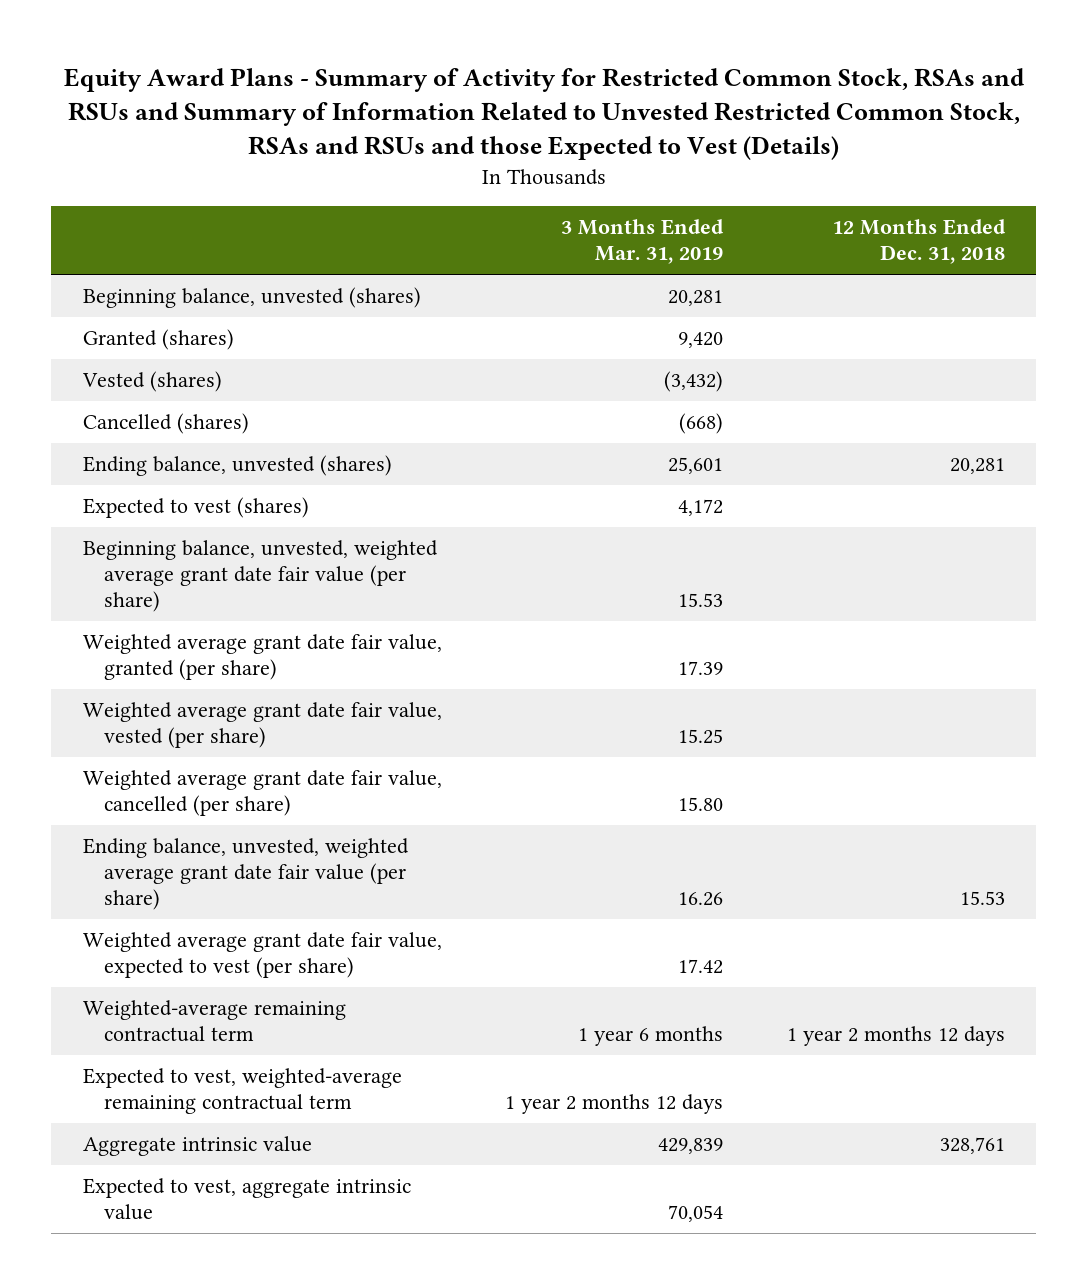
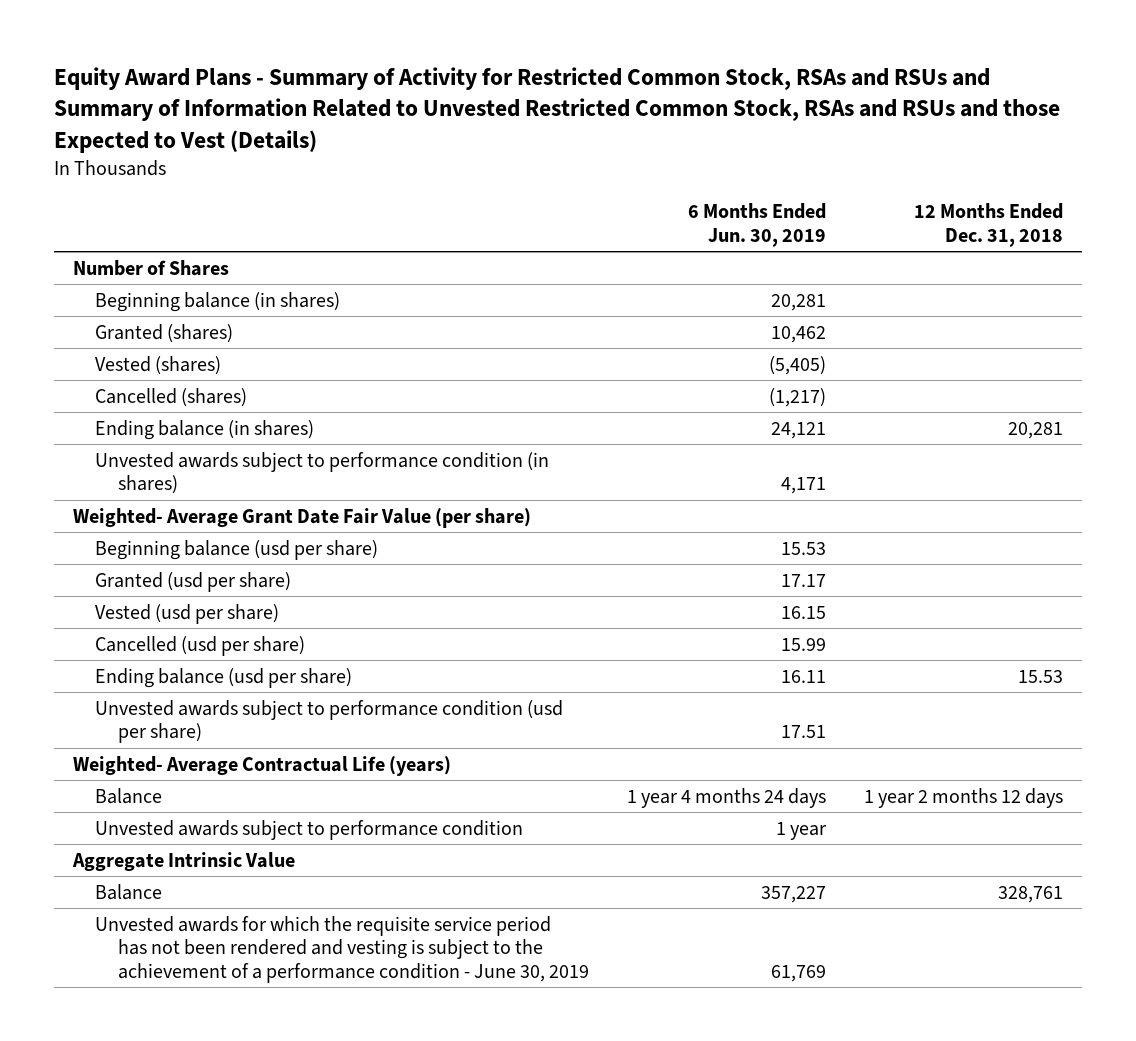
[561,219,725,265] 3 Months Ended Mar. 31, 2019 -> none
none -> [687,203,826,247] 6 Months Ended Jun. 30, 2019
none -> [72,259,229,276] Number of Shares
[82,287,421,309] Beginning balance, unvested (shares) -> [95,291,341,312] Beginning balance (in shares)
[82,455,392,477] Ending balance, unvested (shares) -> [95,419,315,440] Ending balance (in shares)
[82,497,309,519] Expected to vest (shares) -> [95,451,550,495] Unvested awards subject to performance condition (in shares)
none -> [72,507,531,528] Weighted- Average Grant Date Fair Value (per share)
[82,540,438,613] Beginning balance, unvested, weighted average grant date fair value (per share) -> [95,539,379,560] Beginning balance (usd per share)
[82,634,442,681] Weighted average grant date fair value, granted (per share) -> [95,571,292,592] Granted (usd per share)
[82,702,442,749] Weighted average grant date fair value, vested (per share) -> [95,603,280,624] Vested (usd per share)
[82,770,442,817] Weighted average grant date fair value, cancelled (per share) -> [95,635,306,656] Cancelled (usd per share)
[82,838,409,911] Ending balance, unvested, weighted average grant date fair value (per share) -> [95,667,353,688] Ending balance (usd per share)
[82,932,442,979] Weighted average grant date fair value, expected to vest (per share) -> [95,699,564,744] Unvested awards subject to performance condition (usd per share)
none -> [72,755,451,776] Weighted- Average Contractual Life (years)
[82,1000,346,1043] Weighted-average remaining contractual term -> [95,787,163,804] Balance
[82,1068,402,1115] Expected to vest, weighted-average remaining contractual term -> [95,819,524,840] Unvested awards subject to performance condition
none -> [71,851,295,871] Aggregate Intrinsic Value
[82,1136,312,1157] Aggregate intrinsic value -> [95,883,163,900] Balance
[82,1178,411,1221] Expected to vest, aggregate intrinsic value -> [95,915,589,983] Unvested awards for which the requisite service period has not been rendered and vesting is subject to the achievement of a performance condition - June 30, 2019

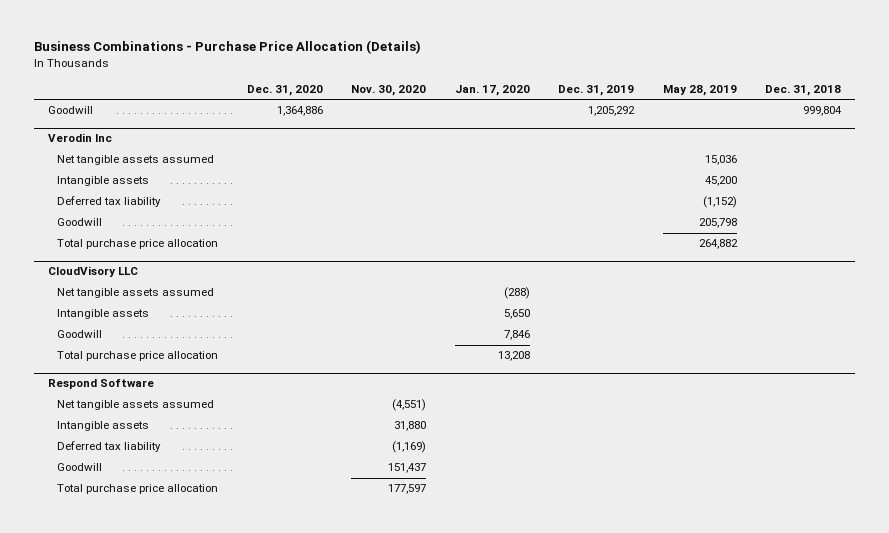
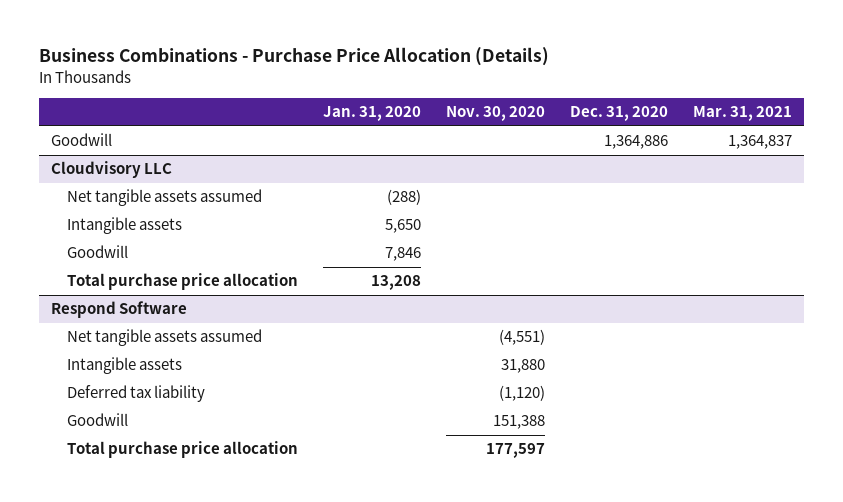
[454,84,530,96] Jan. 17, 2020 -> none
[558,84,635,96] Dec. 31, 2019 -> none
[662,84,737,96] May 28, 2019 -> none
[765,84,842,96] Dec. 31, 2018 -> none
none -> [323,106,422,122] Jan. 31, 2020
none -> [692,106,792,122] Mar. 31, 2021
[47,133,112,143] Verodin Inc -> none
[57,155,215,166] Net tangible assets assumed -> none
[57,176,150,187] Intangible assets -> none
[57,196,162,208] Deferred tax liability -> none
[57,218,103,227] Goodwill -> none
[57,239,219,250] Total purchase price allocation -> none
[47,266,138,278] CloudVisory LLC -> [51,161,173,179] Cloudvisory LLC
[392,441,427,454] (1,169) -> [499,385,546,402] (1,120)
[388,463,427,474] 151,437 -> [493,415,546,430] 151,388

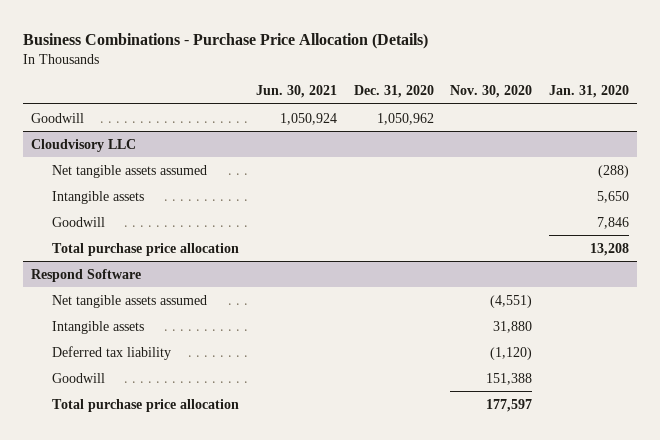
[692,106,792,122] Mar. 31, 2021 -> none
none -> [256,85,338,99] Jun. 30, 2021
[603,135,668,150] 1,364,886 -> [376,112,434,125] 1,050,962

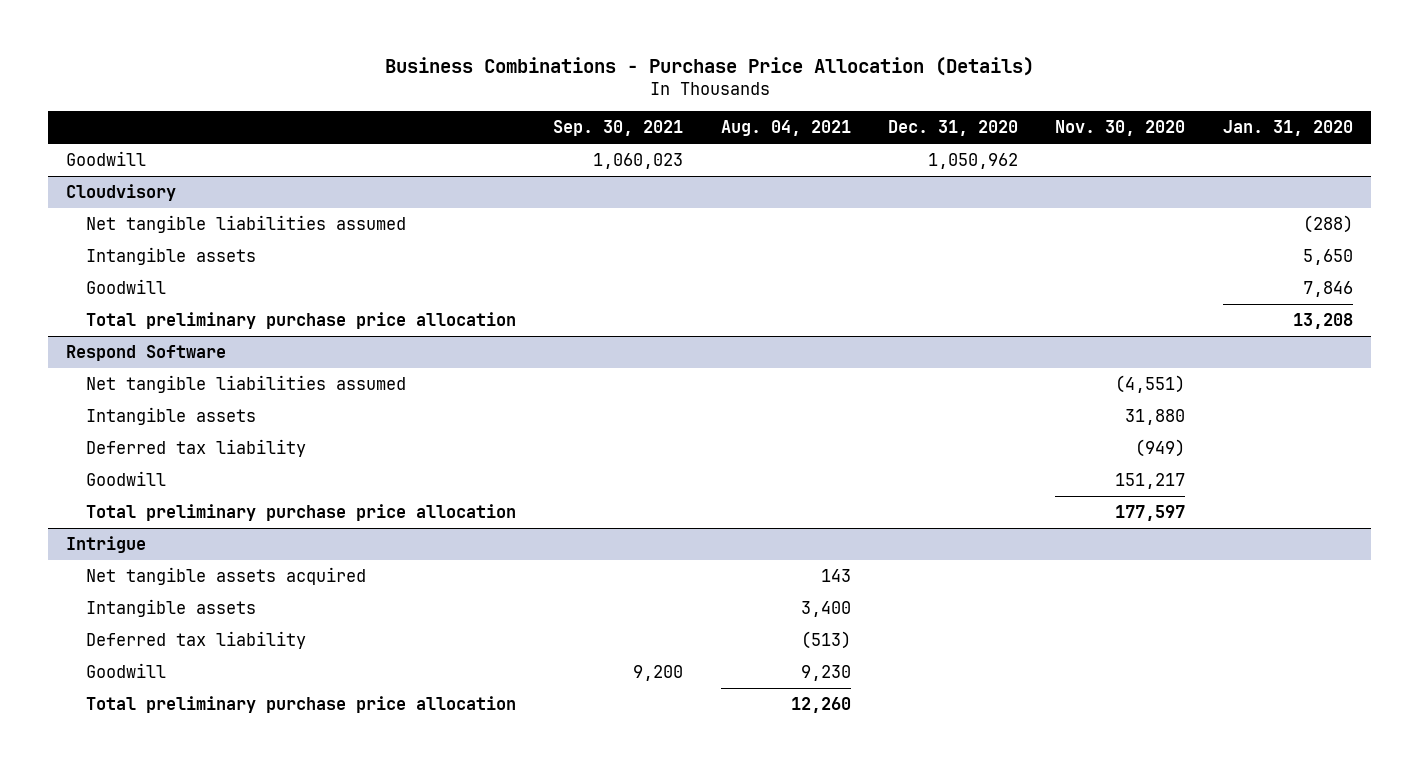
[256,85,338,99] Jun. 30, 2021 -> none
none -> [553,120,684,137] Sep. 30, 2021
none -> [720,120,851,137] Aug. 04, 2021
[31,138,137,152] Cloudvisory LLC -> [66,183,177,201] Cloudvisory
[52,164,208,178] Net tangible assets assumed -> [86,214,407,233] Net tangible liabilities assumed
[52,242,240,256] Total purchase price allocation -> [86,311,517,329] Total preliminary purchase price allocation
[52,294,208,308] Net tangible assets assumed -> [86,374,407,393] Net tangible liabilities assumed
[490,346,533,360] (1,120) -> [1135,438,1186,457] (949)
[486,372,533,385] 151,388 -> [1115,472,1186,489] 151,217
[52,398,240,412] Total purchase price allocation -> [86,503,517,521] Total preliminary purchase price allocation
none -> [66,535,147,553] Intrigue
none -> [86,566,367,585] Net tangible assets acquired
none -> [86,598,257,617] Intangible assets
none -> [86,630,307,649] Deferred tax liability
none -> [86,662,167,678] Goodwill
none -> [86,695,517,713] Total preliminary purchase price allocation

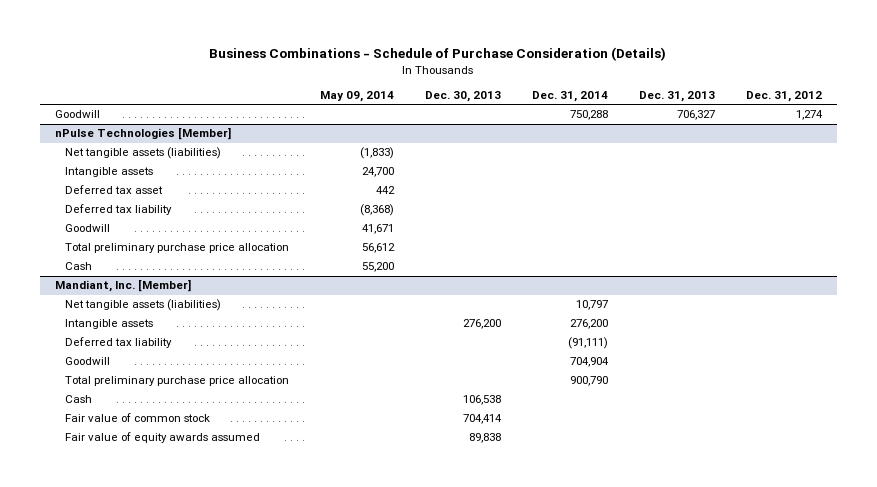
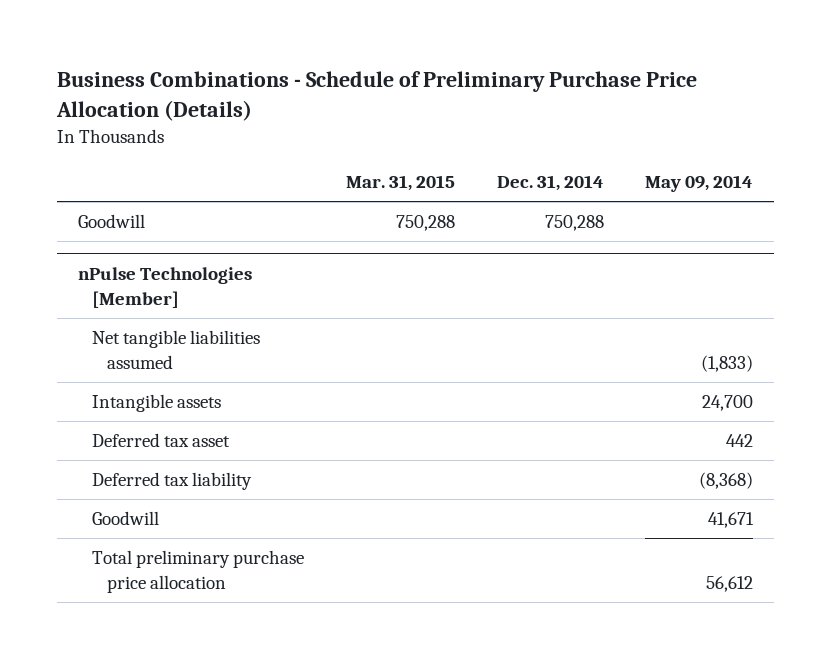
[209,46,667,61] Business Combinations - Schedule of Purchase Consideration (Details) -> [56,71,698,121] Business Combinations - Schedule of Preliminary Purchase Price Allocation (Details)
[425,90,502,102] Dec. 30, 2013 -> none
[638,90,715,102] Dec. 31, 2013 -> none
[745,90,822,102] Dec. 31, 2012 -> none
none -> [346,175,456,192] Mar. 31, 2015
[65,147,222,160] Net tangible assets (liabilities) -> [92,330,261,370] Net tangible liabilities assumed
[65,262,93,271] Cash -> none
[55,279,192,293] Mandiant, Inc. [Member] -> none
[65,299,222,312] Net tangible assets (liabilities) -> none
[65,319,154,330] Intangible assets -> none
[65,337,173,349] Deferred tax liability -> none
[65,357,111,366] Goodwill -> none
[65,376,290,387] Total preliminary purchase price allocation -> none
[65,395,93,404] Cash -> none
[65,413,211,423] Fair value of common stock -> none
[65,432,261,444] Fair value of equity awards assumed -> none

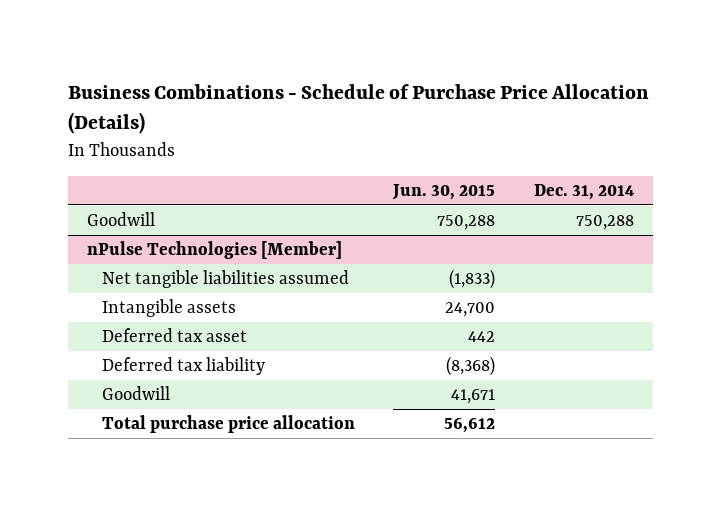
[56,71,698,121] Business Combinations - Schedule of Preliminary Purchase Price Allocation (Details) -> [67,83,649,135] Business Combinations - Schedule of Purchase Price Allocation (Details)
[346,175,456,192] Mar. 31, 2015 -> none
[645,175,754,193] May 09, 2014 -> none
none -> [392,184,496,201] Jun. 30, 2015
[92,550,305,594] Total preliminary purchase price allocation -> [101,415,355,434] Total purchase price allocation

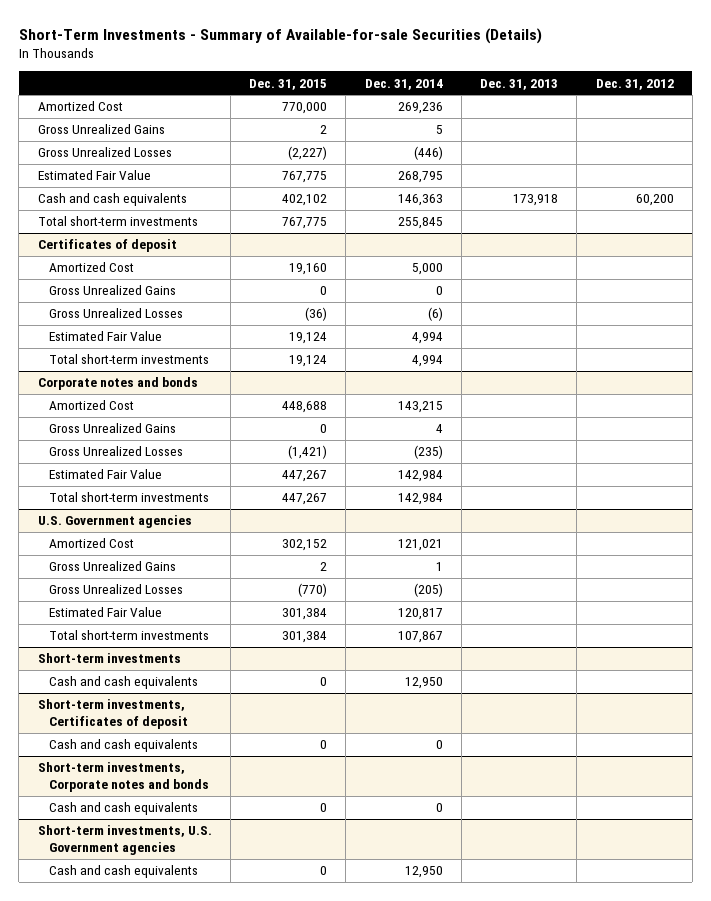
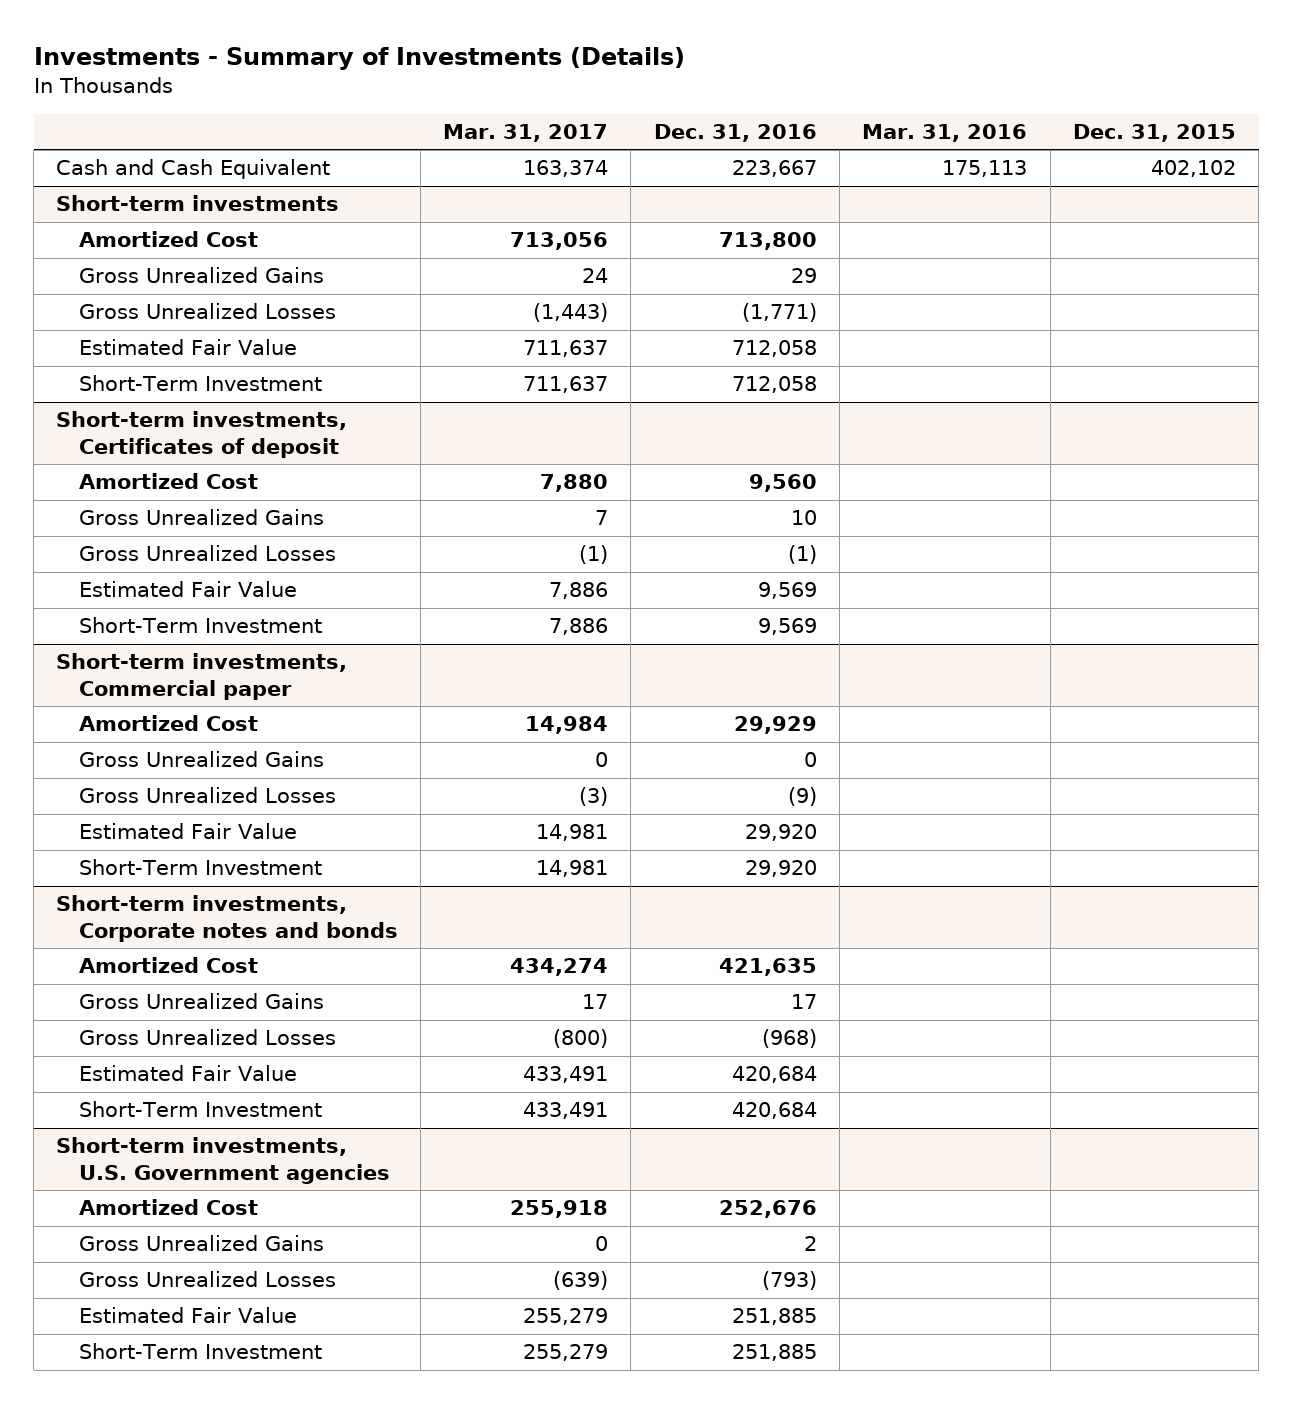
[18,27,542,44] Short-Term Investments - Summary of Available-for-sale Securities (Details) -> [33,47,685,71] Investments - Summary of Investments (Details)
[364,78,443,90] Dec. 31, 2014 -> none
[480,78,559,90] Dec. 31, 2013 -> none
[595,78,674,90] Dec. 31, 2012 -> none
none -> [443,123,609,142] Mar. 31, 2017
none -> [653,123,817,142] Dec. 31, 2016
none -> [862,123,1028,142] Mar. 31, 2016
[37,101,123,112] Amortized Cost -> none
[37,124,165,135] Gross Unrealized Gains -> none
[37,147,172,158] Gross Unrealized Losses -> none
[37,170,151,181] Estimated Fair Value -> none
[37,216,198,227] Total short-term investments -> none
[37,239,177,253] Certificates of deposit -> none
[49,262,135,273] Amortized Cost -> none
[49,285,177,296] Gross Unrealized Gains -> none
[49,308,184,319] Gross Unrealized Losses -> none
[49,331,163,342] Estimated Fair Value -> none
[49,354,210,365] Total short-term investments -> none
[37,377,198,391] Corporate notes and bonds -> none
[49,400,135,411] Amortized Cost -> none
[49,423,177,434] Gross Unrealized Gains -> none
[49,446,184,457] Gross Unrealized Losses -> none
[49,469,163,480] Estimated Fair Value -> none
[49,492,210,503] Total short-term investments -> none
[37,515,192,529] U.S. Government agencies -> none
[49,538,135,549] Amortized Cost -> none
[49,561,177,572] Gross Unrealized Gains -> none
[49,584,184,595] Gross Unrealized Losses -> none
[49,607,163,618] Estimated Fair Value -> none
[49,630,210,641] Total short-term investments -> none
[37,193,187,207] Cash and cash equivalents -> [56,159,331,180] Cash and Cash Equivalent
[49,676,199,690] Cash and cash equivalents -> none
none -> [78,231,258,248] Amortized Cost
none -> [78,267,324,284] Gross Unrealized Gains
none -> [78,303,336,320] Gross Unrealized Losses
none -> [78,339,297,356] Estimated Fair Value
none -> [78,375,322,392] Short-Term Investment
[49,739,199,753] Cash and cash equivalents -> none
none -> [78,473,258,490] Amortized Cost
none -> [78,509,324,526] Gross Unrealized Gains
none -> [78,545,336,562] Gross Unrealized Losses
none -> [78,581,297,598] Estimated Fair Value
none -> [78,617,322,634] Short-Term Investment
none -> [56,653,348,700] Short-term investments, Commercial paper
none -> [78,715,258,732] Amortized Cost
none -> [78,751,324,768] Gross Unrealized Gains
none -> [78,787,336,804] Gross Unrealized Losses
none -> [78,823,297,840] Estimated Fair Value
none -> [78,859,322,876] Short-Term Investment
[49,802,199,816] Cash and cash equivalents -> none
none -> [78,957,258,974] Amortized Cost
none -> [78,993,324,1010] Gross Unrealized Gains
none -> [78,1029,336,1046] Gross Unrealized Losses
none -> [78,1065,297,1082] Estimated Fair Value
none -> [78,1101,322,1118] Short-Term Investment
[49,865,199,879] Cash and cash equivalents -> none
none -> [78,1199,258,1216] Amortized Cost
none -> [78,1235,324,1252] Gross Unrealized Gains
none -> [78,1271,336,1288] Gross Unrealized Losses
none -> [78,1307,297,1324] Estimated Fair Value
none -> [78,1343,322,1360] Short-Term Investment

